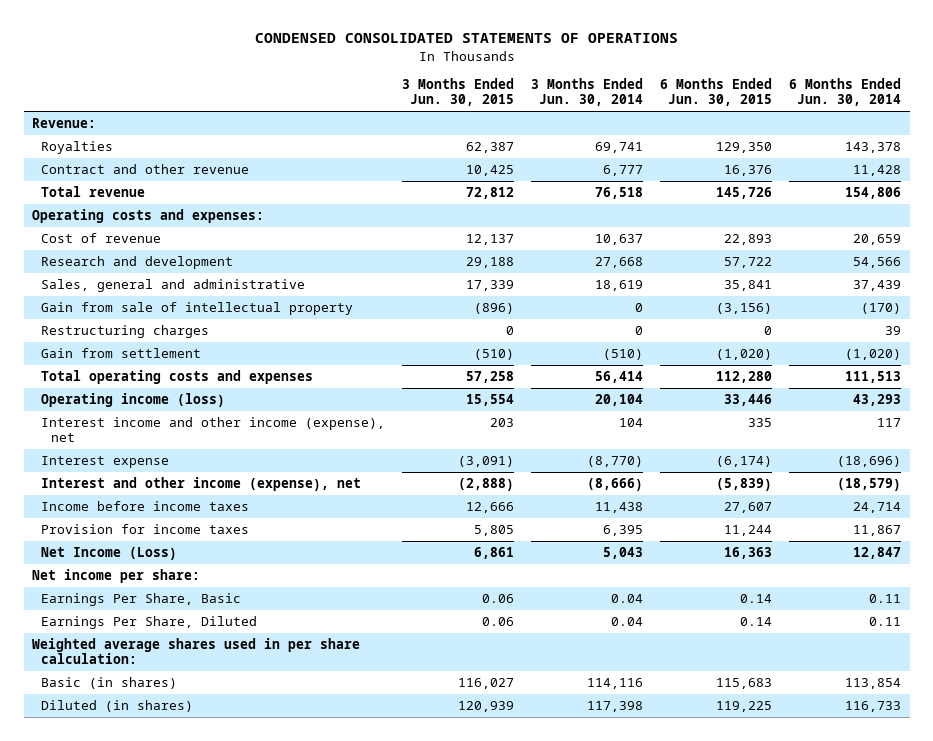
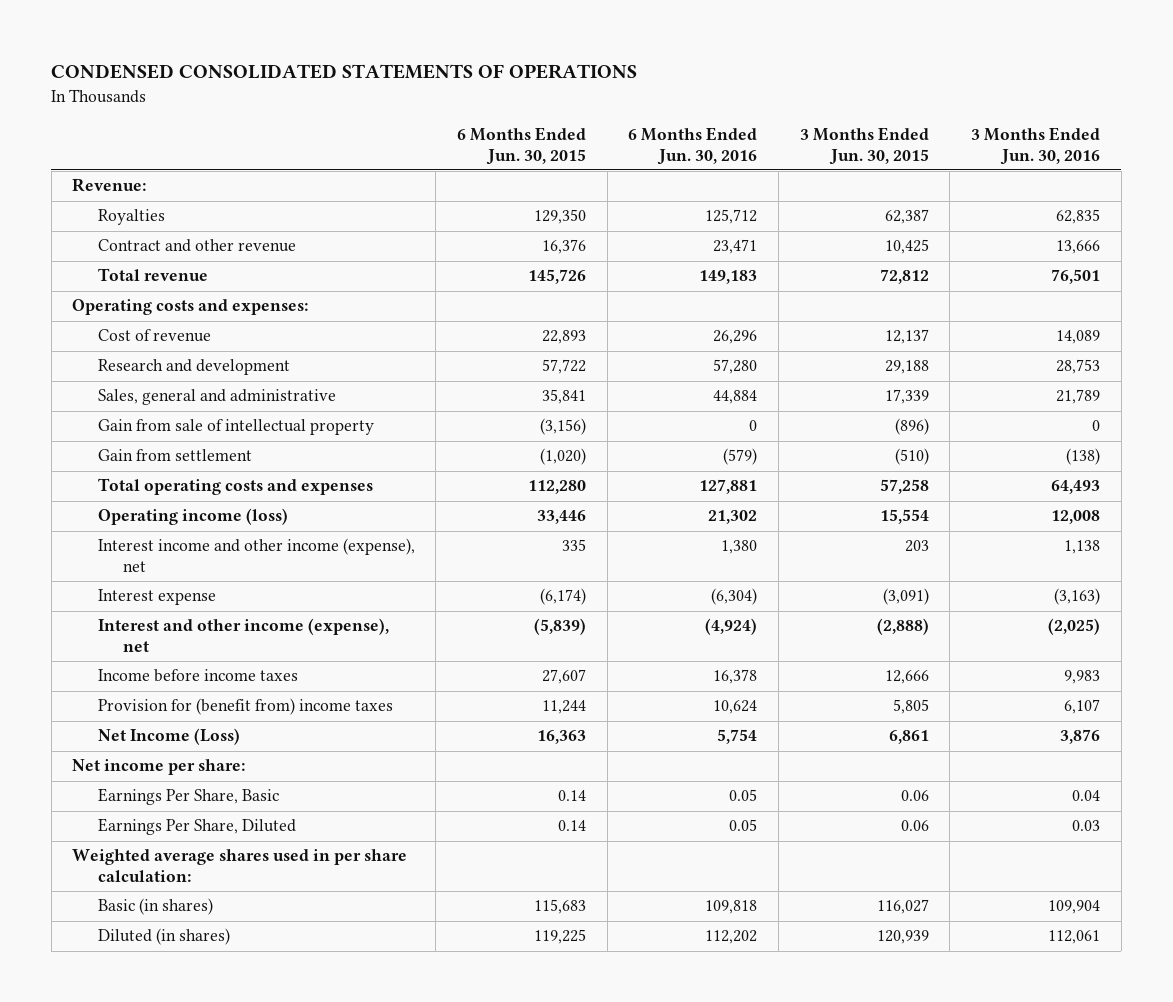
[531,78,644,107] 3 Months Ended Jun. 30, 2014 -> none
[789,78,902,107] 6 Months Ended Jun. 30, 2014 -> none
none -> [628,127,758,165] 6 Months Ended Jun. 30, 2016
none -> [971,127,1101,165] 3 Months Ended Jun. 30, 2016
[41,324,210,338] Restructuring charges -> none
[41,523,250,534] Provision for income taxes -> [97,698,393,716] Provision for (benefit from) income taxes

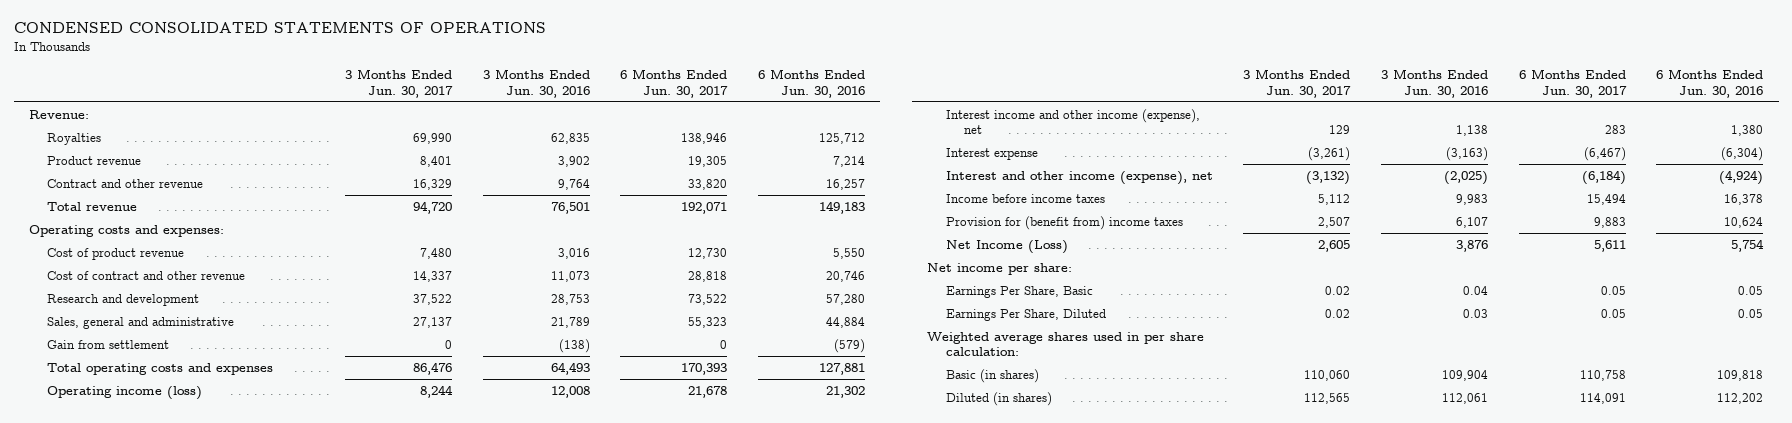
[457,127,587,165] 6 Months Ended Jun. 30, 2015 -> none
[799,127,929,165] 3 Months Ended Jun. 30, 2015 -> none
none -> [344,69,453,98] 3 Months Ended Jun. 30, 2017
none -> [620,69,729,98] 6 Months Ended Jun. 30, 2017
none -> [47,155,142,165] Product revenue
[713,239,758,255] 23,471 -> [825,178,865,190] 16,257
[1056,240,1101,255] 13,666 -> [557,178,590,190] 9,764
none -> [47,247,185,260] Cost of product revenue
[97,329,211,343] Cost of revenue -> [47,270,246,280] Cost of contract and other revenue
[713,330,758,345] 26,296 -> [825,270,865,282] 20,746
[1056,330,1101,345] 14,089 -> [550,270,590,282] 11,073
[97,419,374,436] Gain from sale of intellectual property -> none

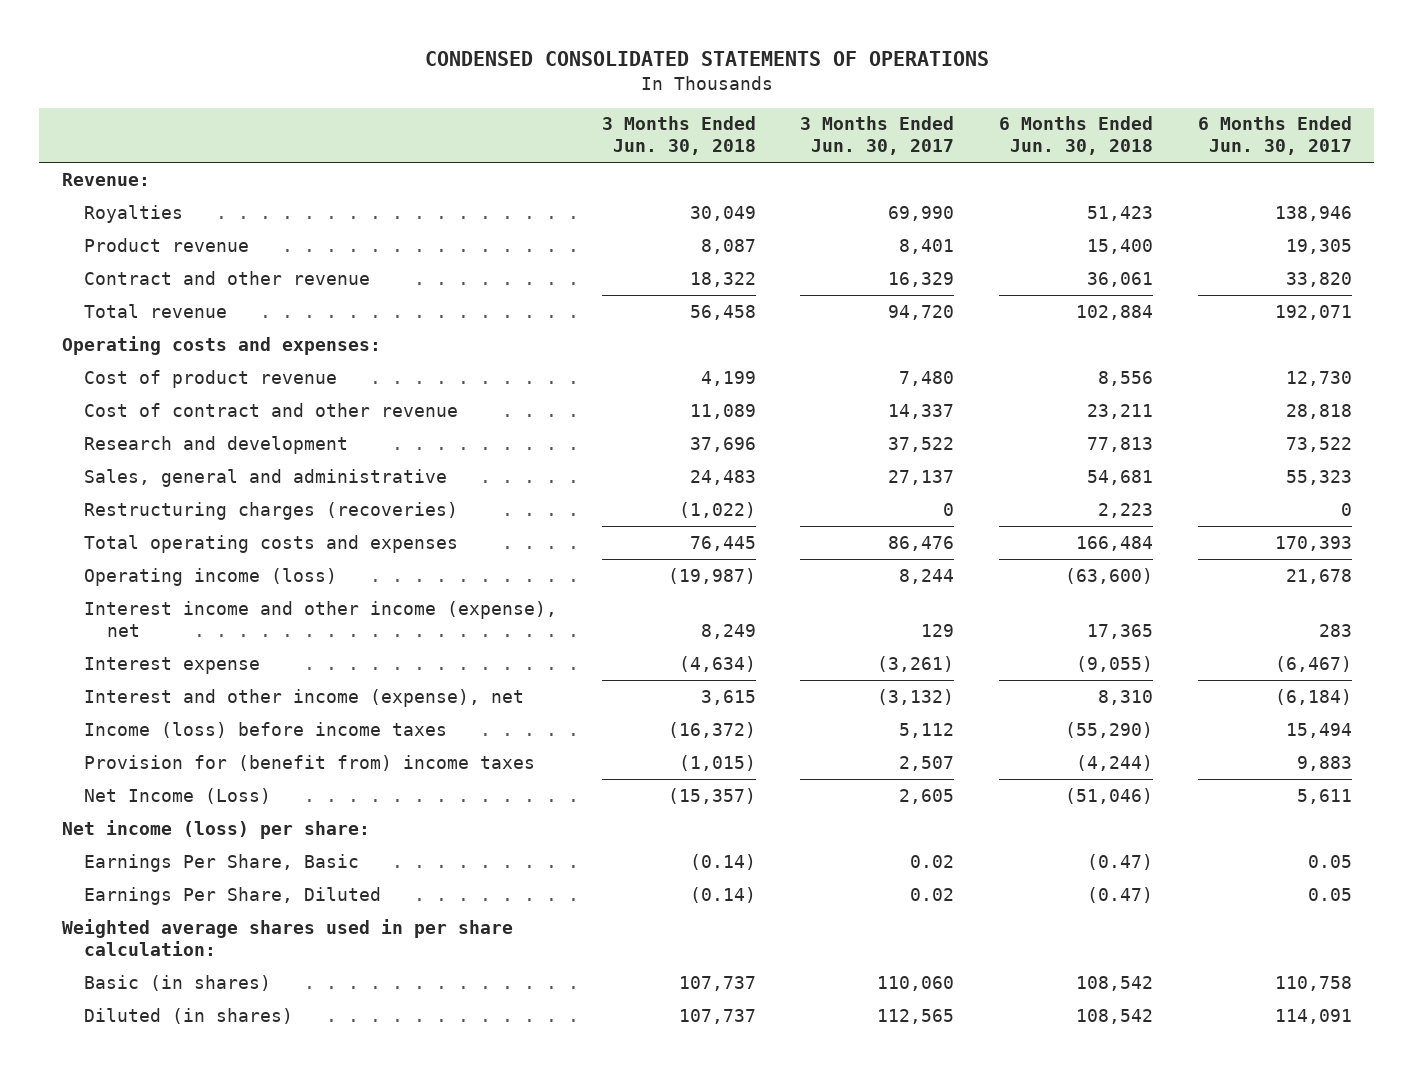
[482,69,590,98] 3 Months Ended Jun. 30, 2016 -> none
[757,69,865,98] 6 Months Ended Jun. 30, 2016 -> none
none -> [601,116,756,156] 3 Months Ended Jun. 30, 2018
none -> [999,116,1154,156] 6 Months Ended Jun. 30, 2018
[47,339,170,349] Gain from settlement -> none
none -> [84,501,459,520] Restructuring charges (recoveries)
[945,193,1105,203] Income before income taxes -> [84,721,448,738] Income (loss) before income taxes
[927,262,1073,275] Net income per share: -> [61,819,370,839] Net income (loss) per share:

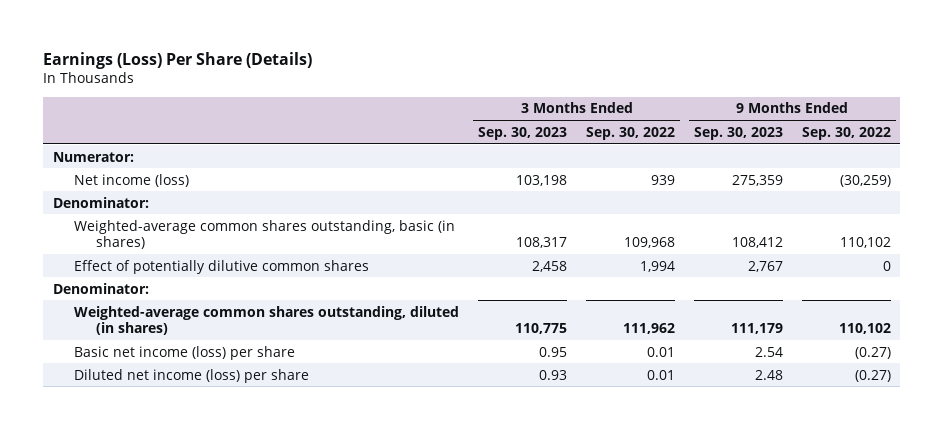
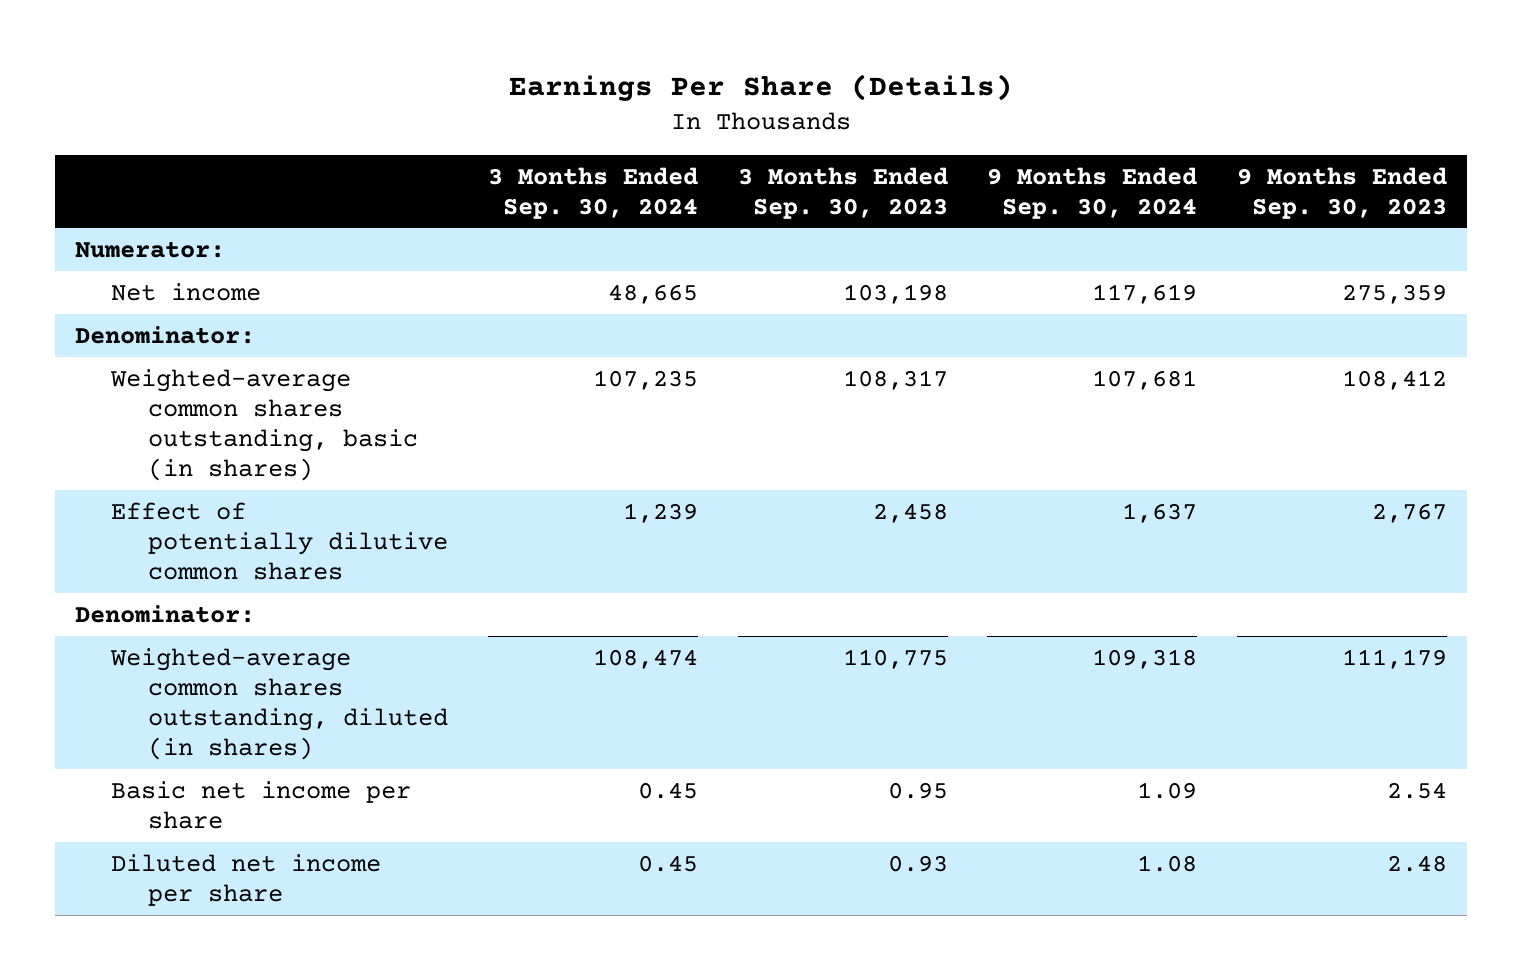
[43,51,313,69] Earnings (Loss) Per Share (Details) -> [509,73,1014,101] Earnings Per Share (Details)
[586,126,676,140] Sep. 30, 2022 -> none
[801,126,891,140] Sep. 30, 2022 -> none
none -> [487,166,698,219] 3 Months Ended Sep. 30, 2024
none -> [987,166,1198,219] 9 Months Ended Sep. 30, 2024
[74,173,190,187] Net income (loss) -> [111,282,262,301] Net income
[74,345,296,360] Basic net income (loss) per share -> [111,780,412,829] Basic net income per share
[74,368,310,383] Diluted net income (loss) per share -> [111,853,382,906] Diluted net income per share

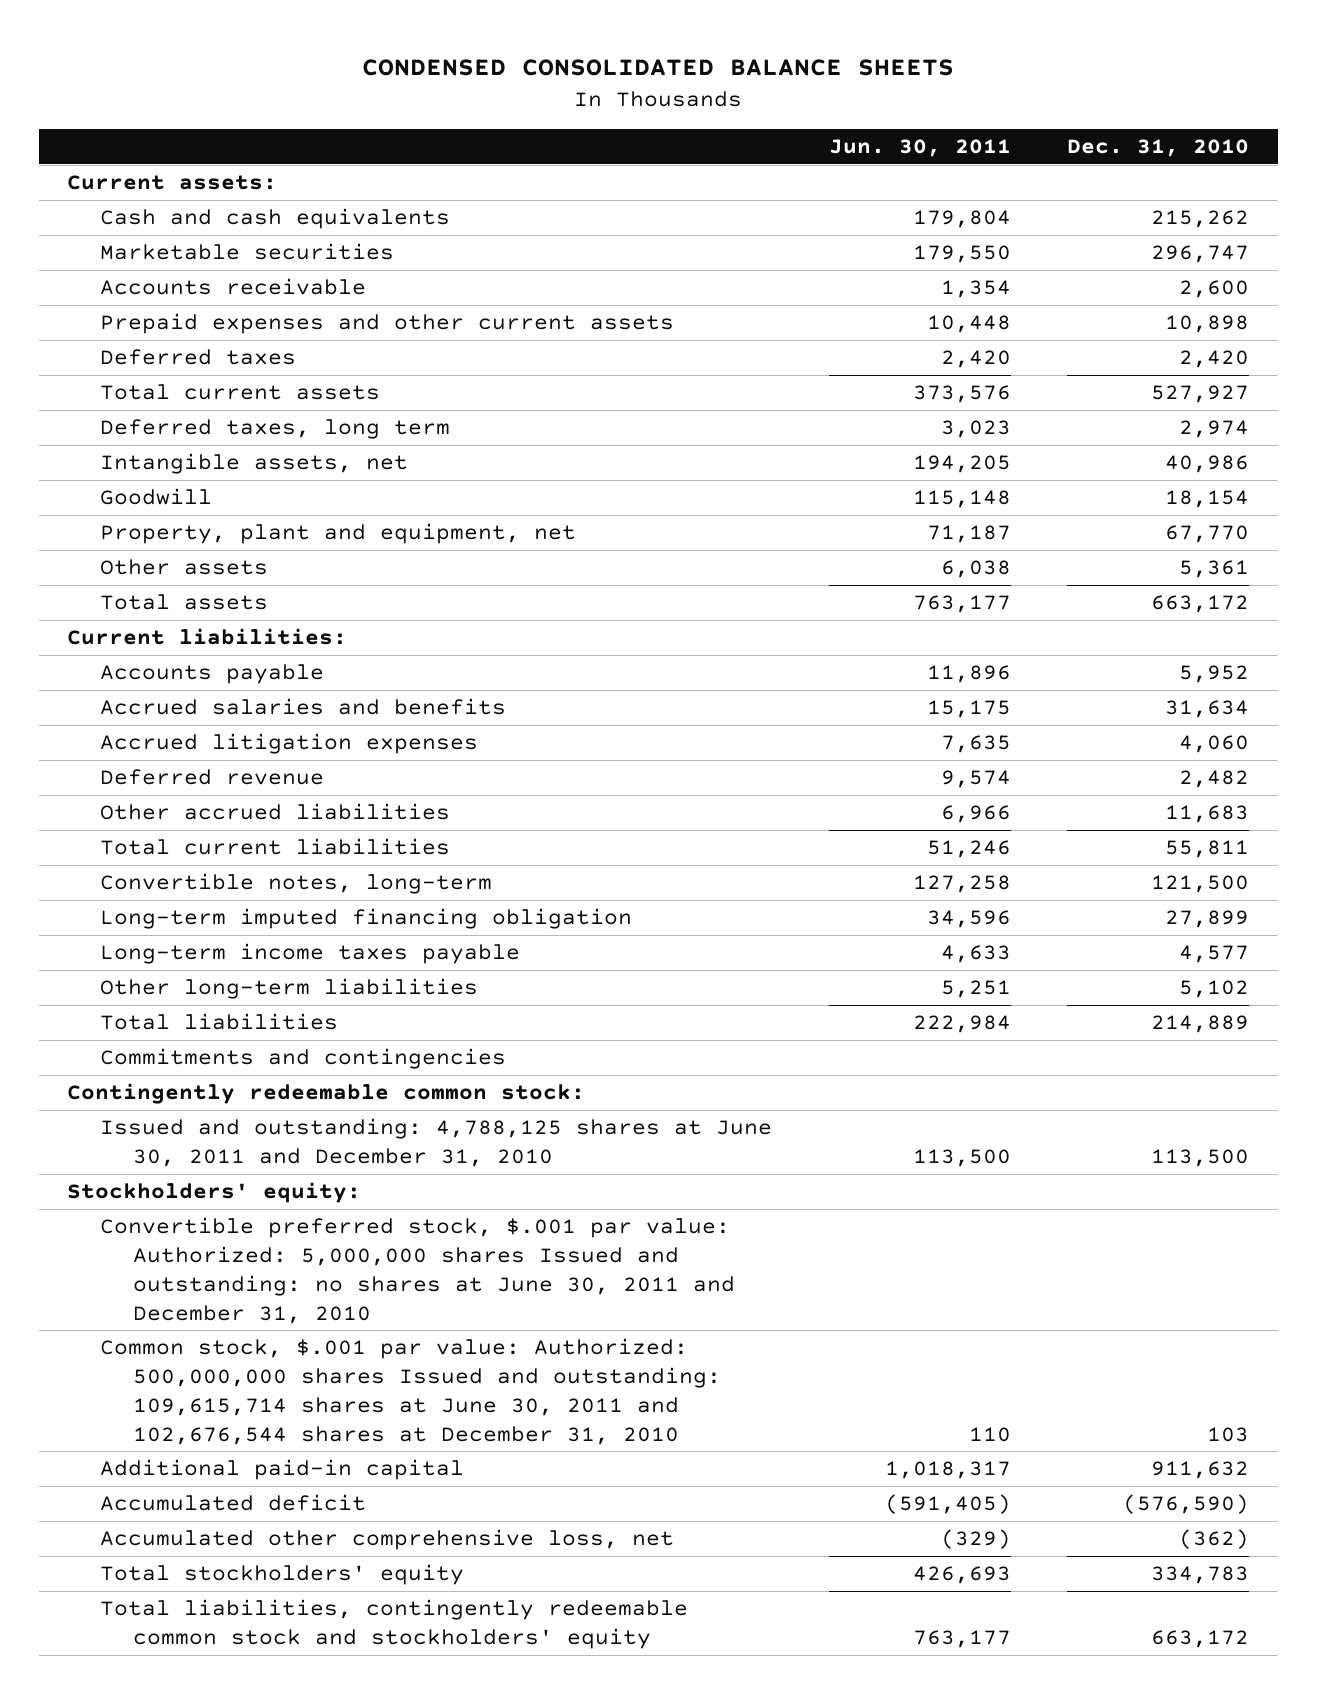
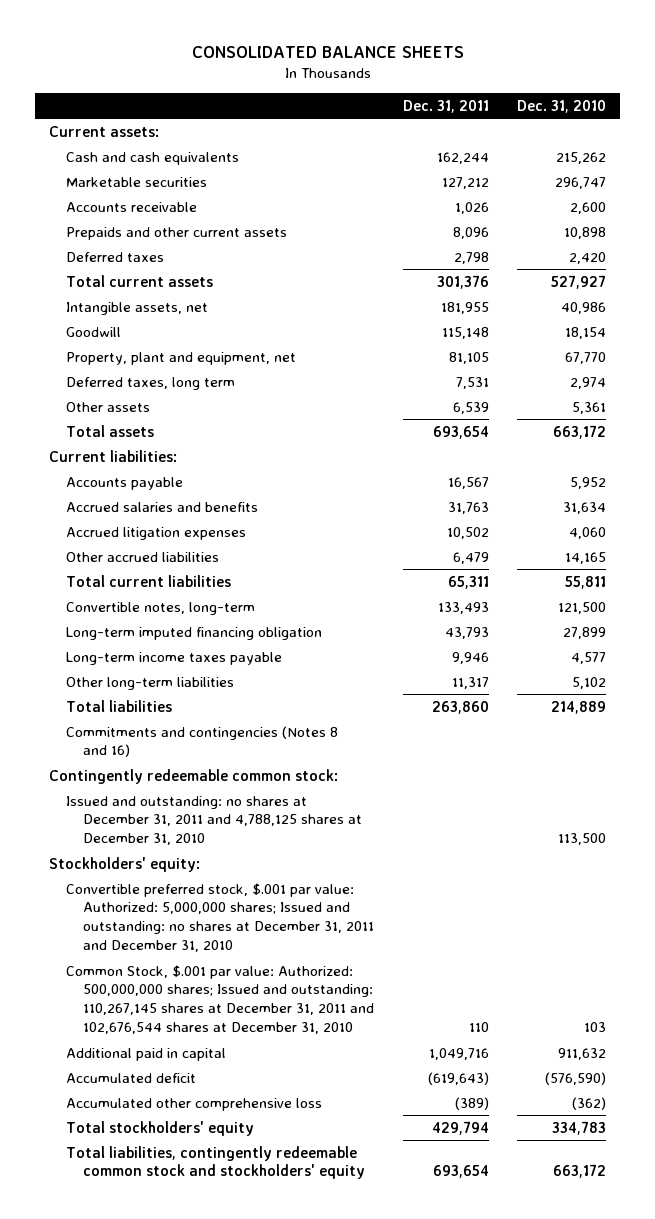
[362,58,955,76] CONDENSED CONSOLIDATED BALANCE SHEETS -> [191,46,464,59] CONSOLIDATED BALANCE SHEETS
[828,139,1011,158] Jun. 30, 2011 -> none
none -> [402,99,489,113] Dec. 31, 2011
[99,313,674,335] Prepaid expenses and other current assets -> [66,226,288,240] Prepaids and other current assets
[99,419,450,440] Deferred taxes, long term -> [66,376,236,390] Deferred taxes, long term
[99,769,324,786] Deferred revenue -> none
[1165,805,1250,824] 11,683 -> [564,551,606,564] 14,165
[99,1048,506,1070] Commitments and contingencies -> [66,725,339,758] Commitments and contingencies (Notes 8 and 16)
[99,1118,772,1168] Issued and outstanding: 4,788,125 shares at June 30, 2011 and December 31, 2010 -> [66,795,363,846] Issued and outstanding: no shares at December 31, 2011 and 4,788,125 shares at December 31, 2010
[99,1217,735,1324] Convertible preferred stock, $.001 par value: Authorized: 5,000,000 shares Issued and outstanding: no shares at June 30, 2011 and December 31, 2010 -> [66,882,375,953] Convertible preferred stock, $.001 par value: Authorized: 5,000,000 shares; Issued and outstanding: no shares at December 31, 2011 and December 31, 2010
[99,1338,721,1445] Common stock, $.001 par value: Authorized: 500,000,000 shares Issued and outstanding: 109,615,714 shares at June 30, 2011 and 102,676,544 shares at December 31, 2010 -> [66,964,375,1035] Common Stock, $.001 par value: Authorized: 500,000,000 shares; Issued and outstanding: 110,267,145 shares at December 31, 2011 and 102,676,544 shares at December 31, 2010
[99,1459,464,1481] Additional paid-in capital -> [66,1047,227,1061] Additional paid in capital
[99,1529,674,1551] Accumulated other comprehensive loss, net -> [66,1097,323,1111] Accumulated other comprehensive loss

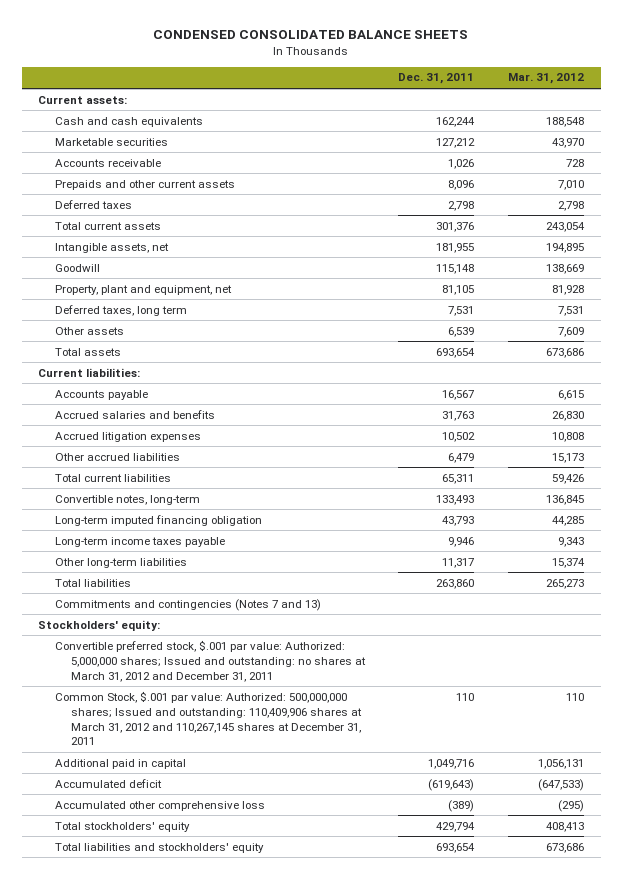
[191,46,464,59] CONSOLIDATED BALANCE SHEETS -> [153,30,469,40] CONDENSED CONSOLIDATED BALANCE SHEETS
[516,99,606,113] Dec. 31, 2010 -> none
none -> [507,73,584,85] Mar. 31, 2012
[49,768,339,784] Contingently redeemable common stock: -> none
[66,795,363,846] Issued and outstanding: no shares at December 31, 2011 and 4,788,125 shares at December 31, 2010 -> none
[66,725,339,758] Commitments and contingencies (Notes 8 and 16) -> [54,598,321,611] Commitments and contingencies (Notes 7 and 13)
[66,882,375,953] Convertible preferred stock, $.001 par value: Authorized: 5,000,000 shares; Issued and outstanding: no shares at December 31, 2011 and December 31, 2010 -> [54,639,366,682] Convertible preferred stock, $.001 par value: Authorized: 5,000,000 shares; Issued and outstanding: no shares at March 31, 2012 and December 31, 2011
[66,964,375,1035] Common Stock, $.001 par value: Authorized: 500,000,000 shares; Issued and outstanding: 110,267,145 shares at December 31, 2011 and 102,676,544 shares at December 31, 2010 -> [54,690,362,746] Common Stock, $.001 par value: Authorized: 500,000,000 shares; Issued and outstanding: 110,409,906 shares at March 31, 2012 and 110,267,145 shares at December 31, 2011
[66,1145,366,1180] Total liabilities, contingently redeemable common stock and stockholders' equity -> [54,842,264,853] Total liabilities and stockholders' equity

